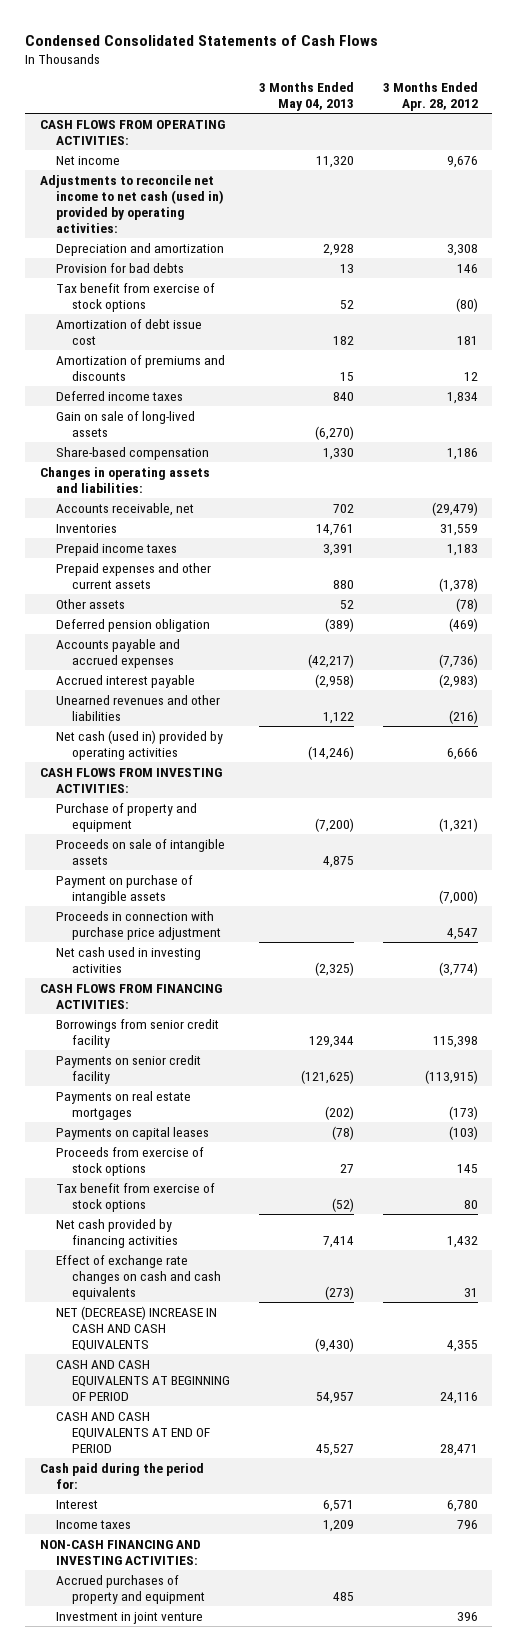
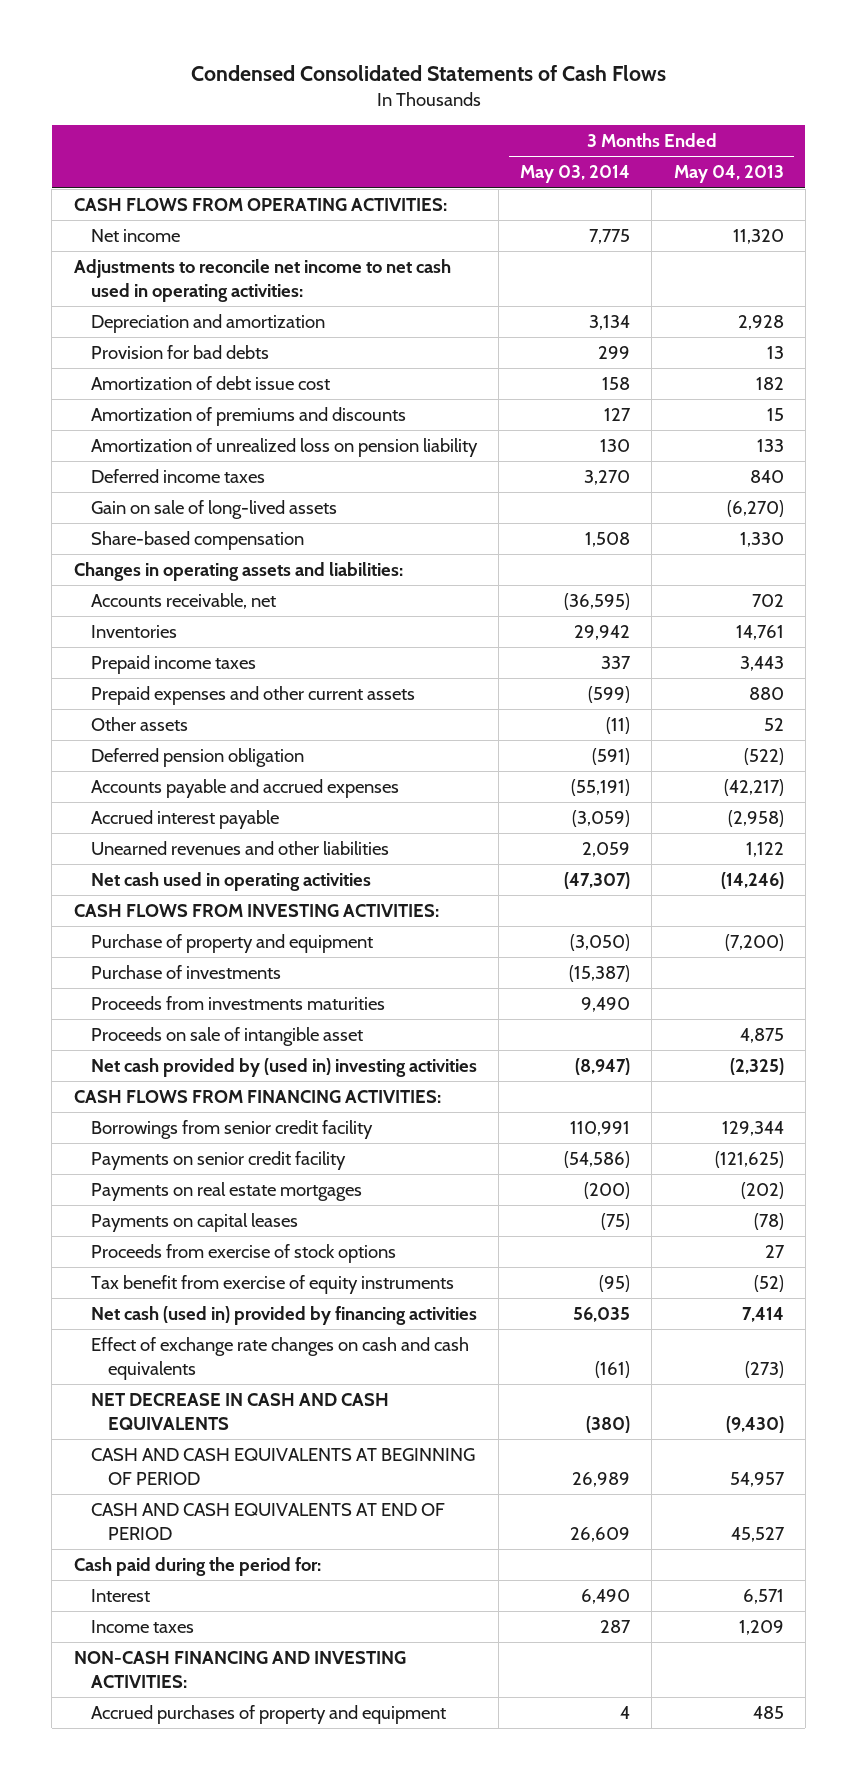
[382,82,478,112] 3 Months Ended Apr. 28, 2012 -> none
none -> [520,165,631,184] May 03, 2014
[39,174,224,233] Adjustments to reconcile net income to net cash (used in) provided by operating activities: -> [73,259,451,303] Adjustments to reconcile net income to net cash used in operating activities:
[55,282,215,312] Tax benefit from exercise of stock options -> none
none -> [90,438,478,458] Amortization of unrealized loss on pension liability
[322,543,354,556] 3,391 -> [739,656,784,672] 3,443
[324,617,354,632] (389) -> [743,748,784,766] (522)
[55,729,223,760] Net cash (used in) provided by operating activities -> [90,872,371,892] Net cash used in operating activities
[55,874,193,904] Payment on purchase of intangible assets -> none
[55,910,221,940] Proceeds in connection with purchase price adjustment -> none
none -> [90,965,281,980] Purchase of investments
none -> [90,996,385,1011] Proceeds from investments maturities
[55,838,225,865] Proceeds on sale of intangible assets -> [90,1027,363,1047] Proceeds on sale of intangible asset
[55,946,201,973] Net cash used in investing activities -> [90,1058,477,1078] Net cash provided by (used in) investing activities
[55,1182,215,1212] Tax benefit from exercise of stock options -> [90,1275,454,1295] Tax benefit from exercise of equity instruments
[55,1218,178,1248] Net cash provided by financing activities -> [90,1306,477,1326] Net cash (used in) provided by financing activities
[55,1305,217,1351] NET (DECREASE) INCREASE IN CASH AND CASH EQUIVALENTS -> [90,1393,389,1431] NET DECREASE IN CASH AND CASH EQUIVALENTS
[55,1611,203,1624] Investment in joint venture -> none

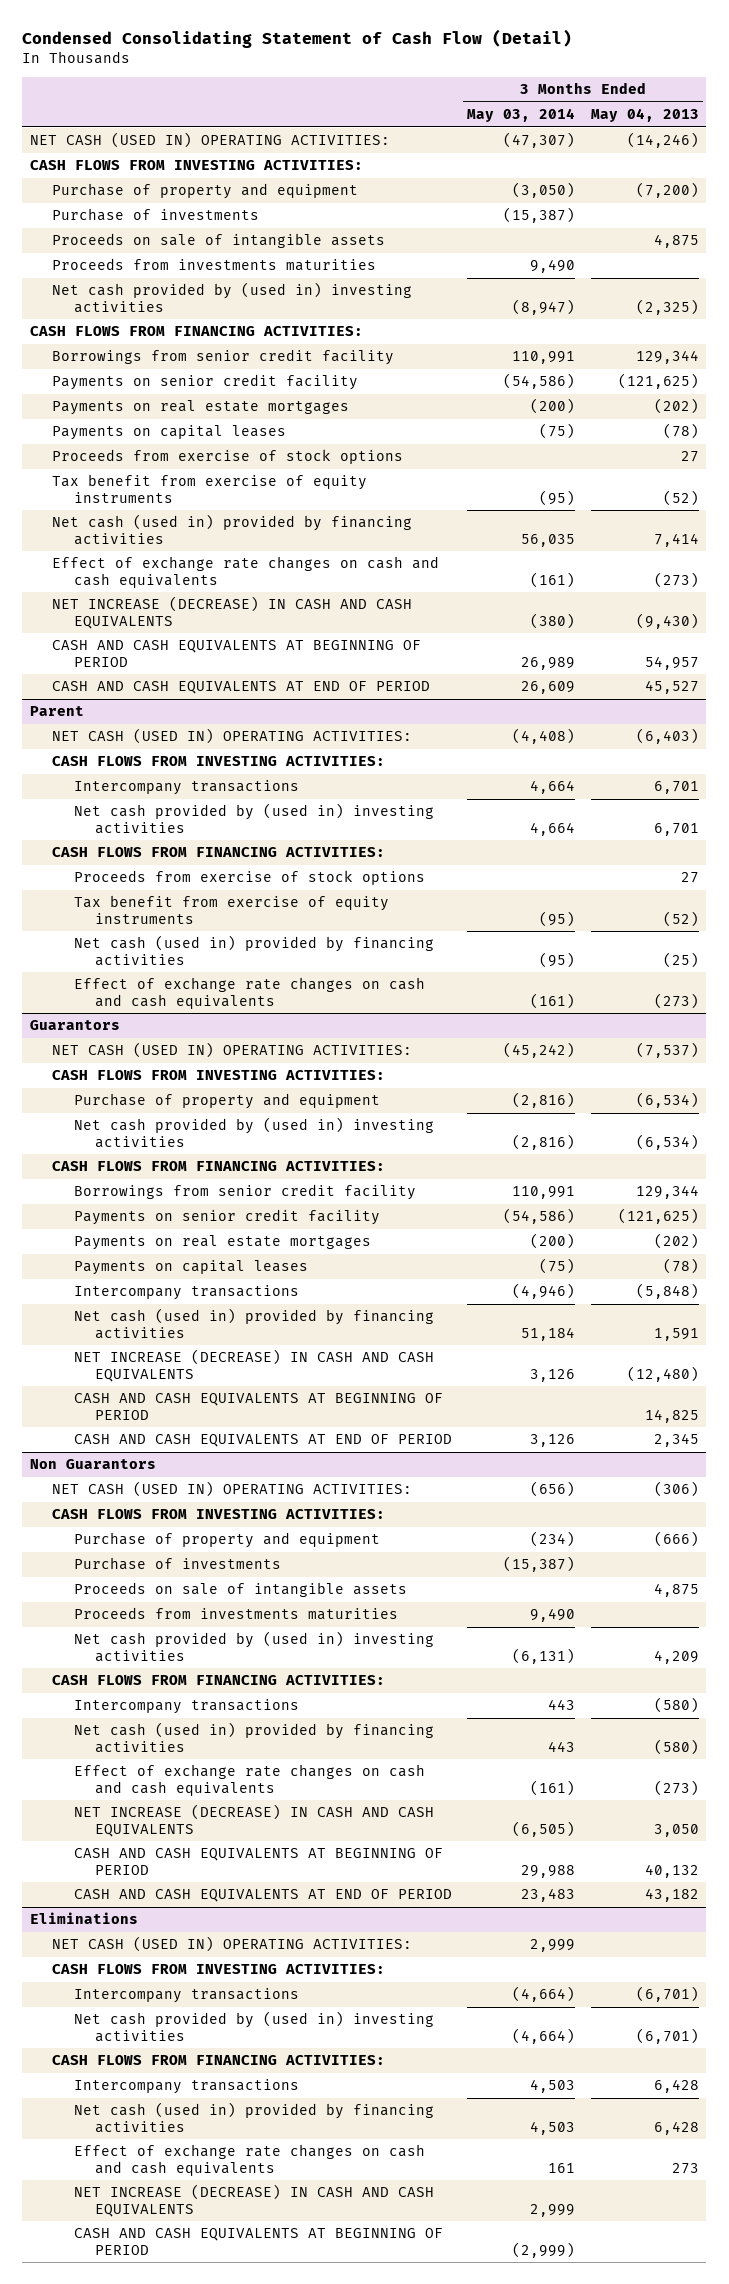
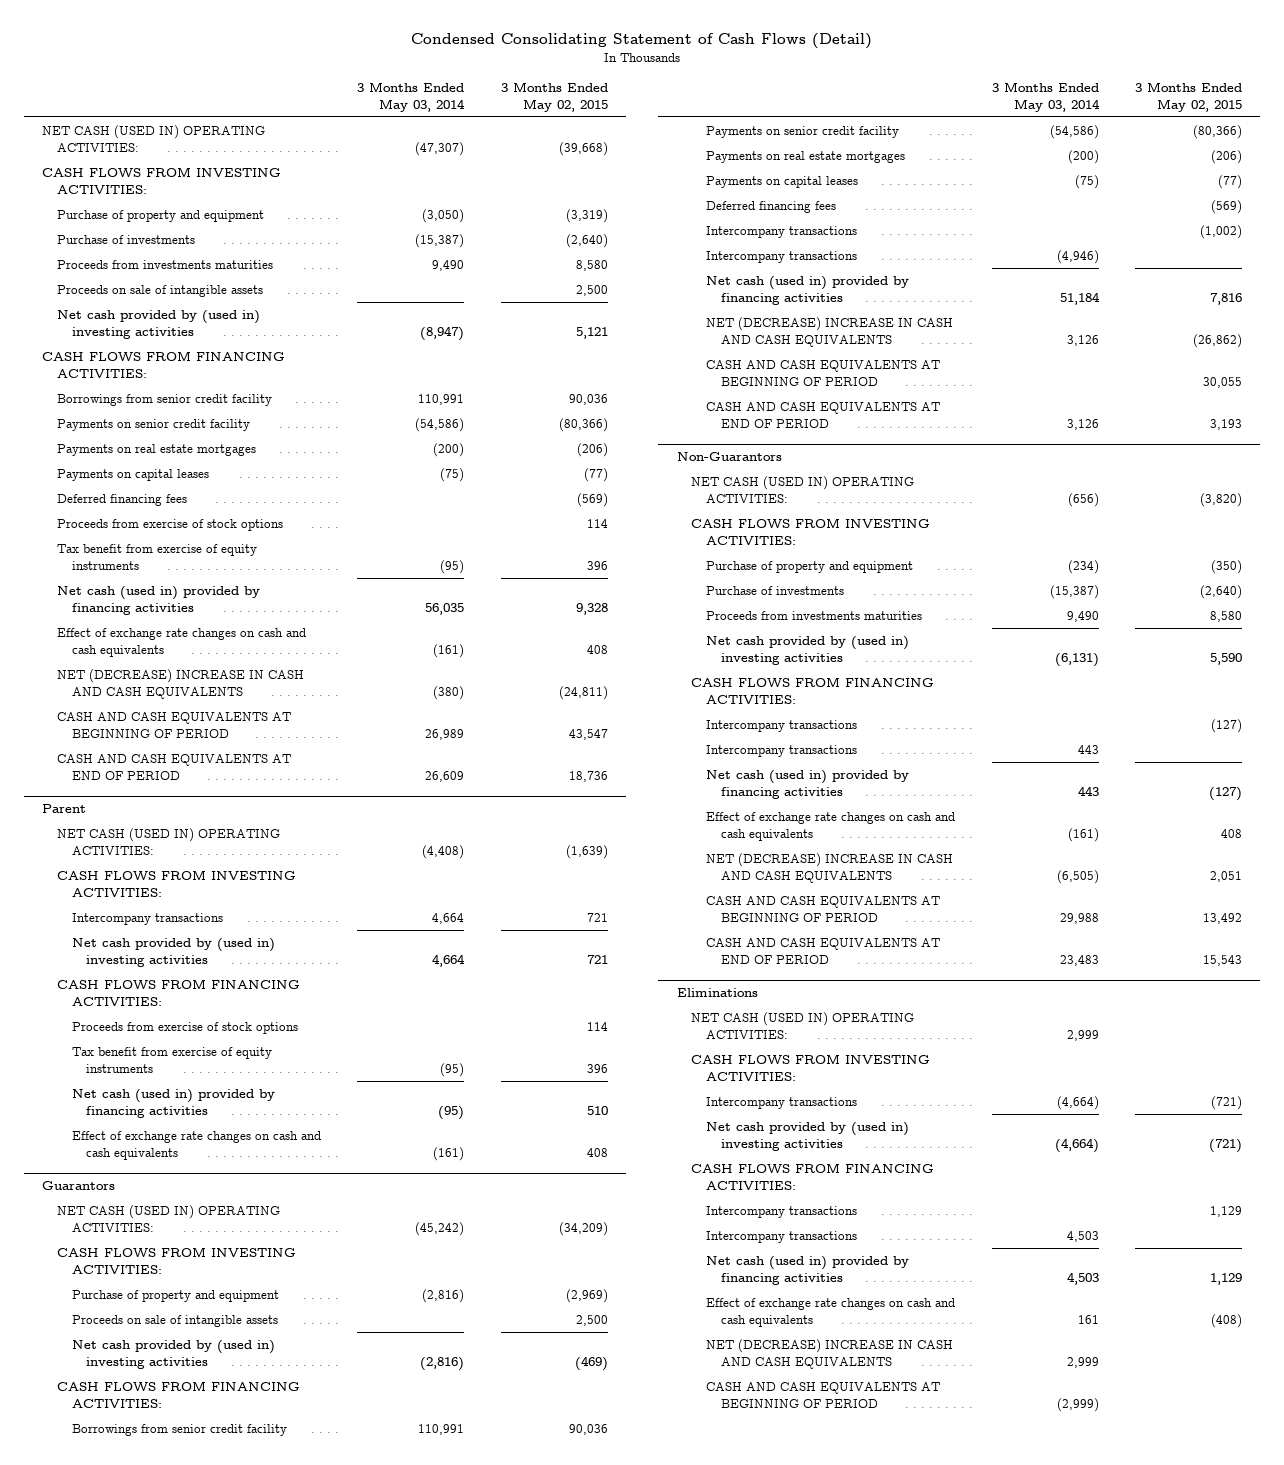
[22,29,573,49] Condensed Consolidating Statement of Cash Flow (Detail) -> [411,33,873,50] Condensed Consolidating Statement of Cash Flows (Detail)
[590,108,699,123] May 04, 2013 -> none
none -> [500,81,608,112] 3 Months Ended May 02, 2015
[51,233,385,249] Proceeds on sale of intangible assets -> [56,284,263,297] Proceeds on sale of intangible assets
none -> [56,493,187,506] Deferred financing fees
[51,596,412,629] NET INCREASE (DECREASE) IN CASH AND CASH EQUIVALENTS -> [56,668,304,699] NET (DECREASE) INCREASE IN CASH AND CASH EQUIVALENTS
none -> [71,1314,278,1327] Proceeds on sale of intangible assets
none -> [706,200,837,213] Deferred financing fees
none -> [706,225,858,238] Intercompany transactions
[73,1349,434,1382] NET INCREASE (DECREASE) IN CASH AND CASH EQUIVALENTS -> [706,316,954,347] NET (DECREASE) INCREASE IN CASH AND CASH EQUIVALENTS
[30,1459,157,1470] Non Guarantors -> [676,452,782,462] Non-Guarantors
[73,1582,407,1598] Proceeds on sale of intangible assets -> none
none -> [706,719,858,732] Intercompany transactions
[73,1804,434,1837] NET INCREASE (DECREASE) IN CASH AND CASH EQUIVALENTS -> [706,852,954,883] NET (DECREASE) INCREASE IN CASH AND CASH EQUIVALENTS
none -> [706,1205,858,1218] Intercompany transactions
[73,2184,434,2217] NET INCREASE (DECREASE) IN CASH AND CASH EQUIVALENTS -> [706,1338,954,1369] NET (DECREASE) INCREASE IN CASH AND CASH EQUIVALENTS

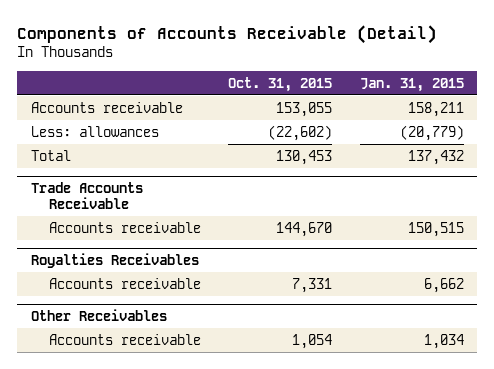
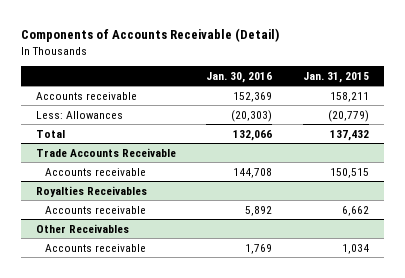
[228,76,333,92] Oct. 31, 2015 -> none
none -> [206,71,273,83] Jan. 30, 2016
[30,125,159,137] Less: allowances -> [36,110,124,119] Less: Allowances

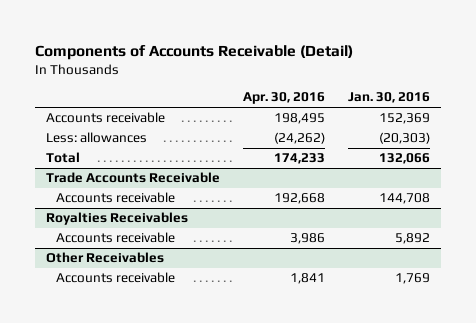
[302,71,369,83] Jan. 31, 2015 -> none
none -> [243,92,326,105] Apr. 30, 2016
[36,110,124,119] Less: Allowances -> [46,132,148,144] Less: allowances

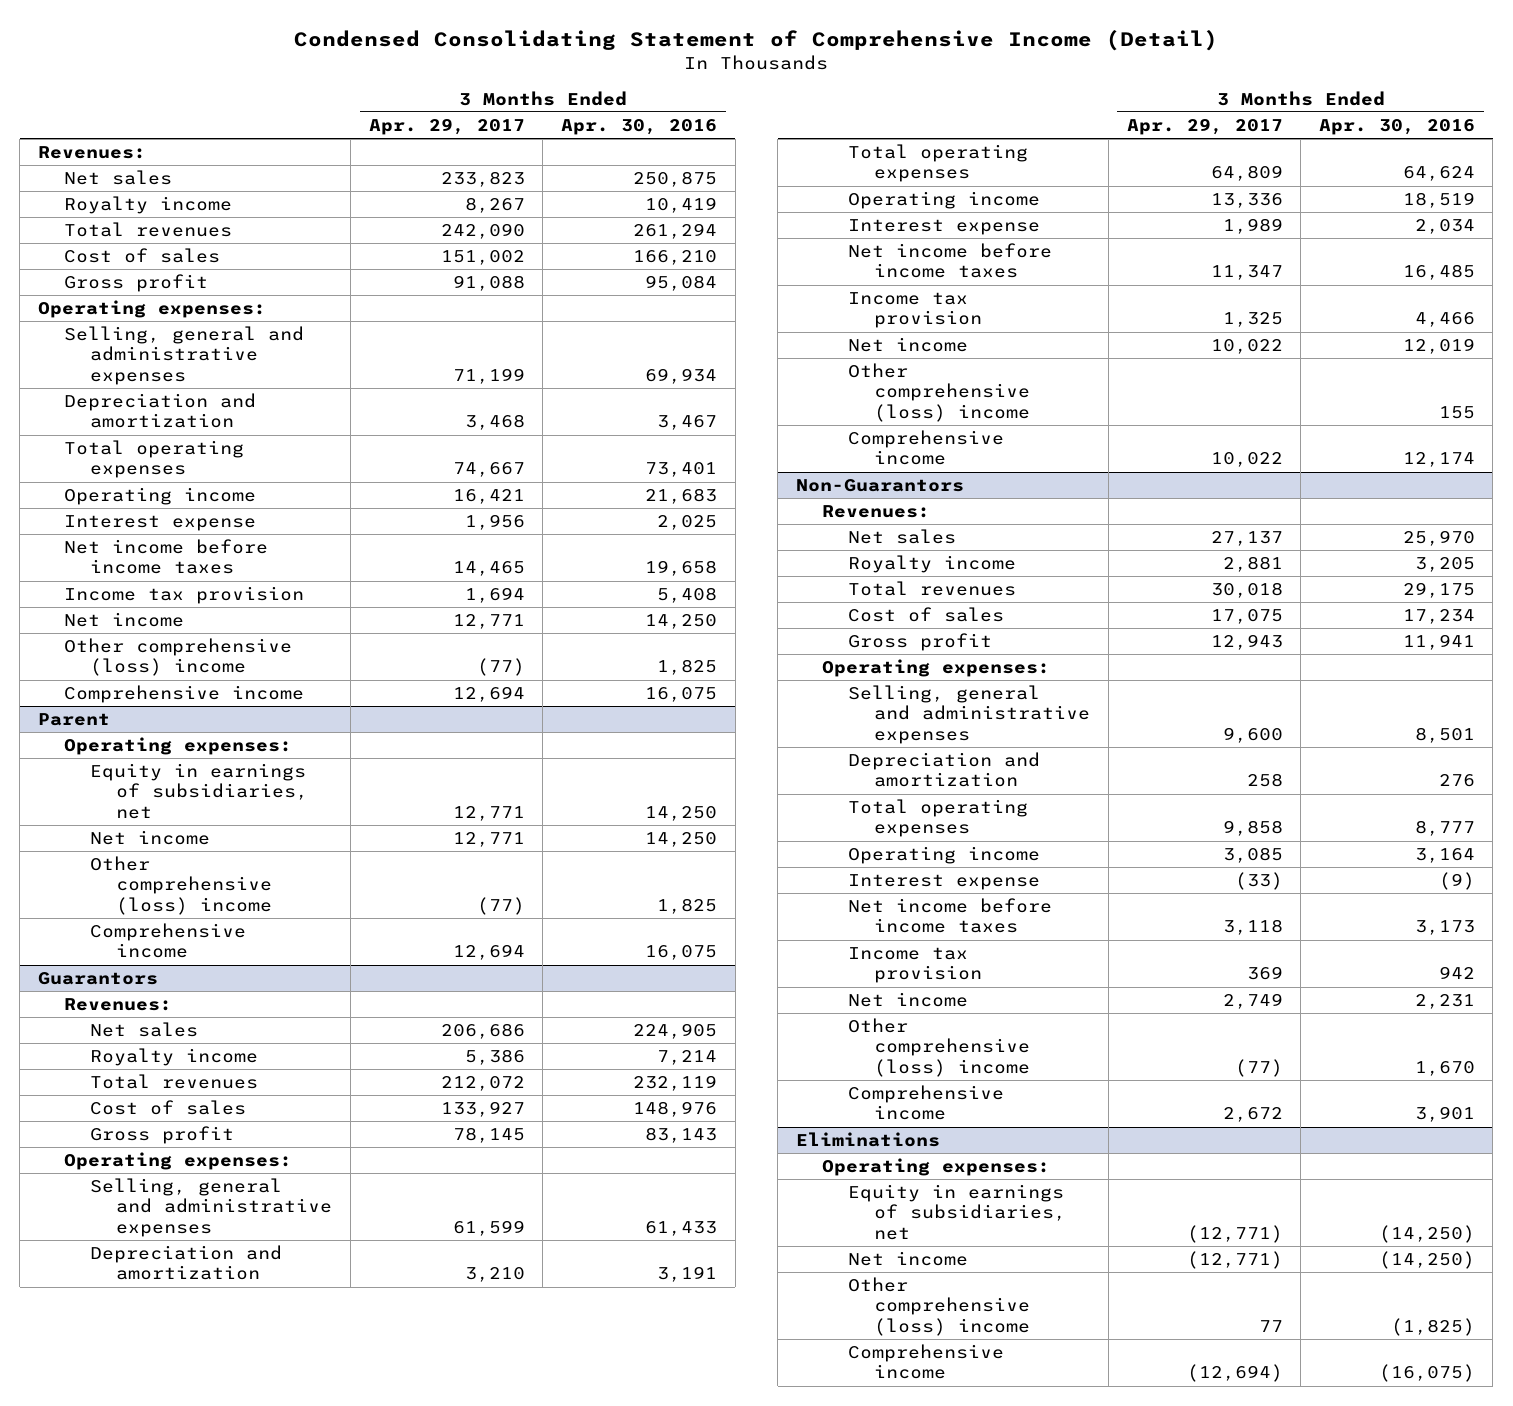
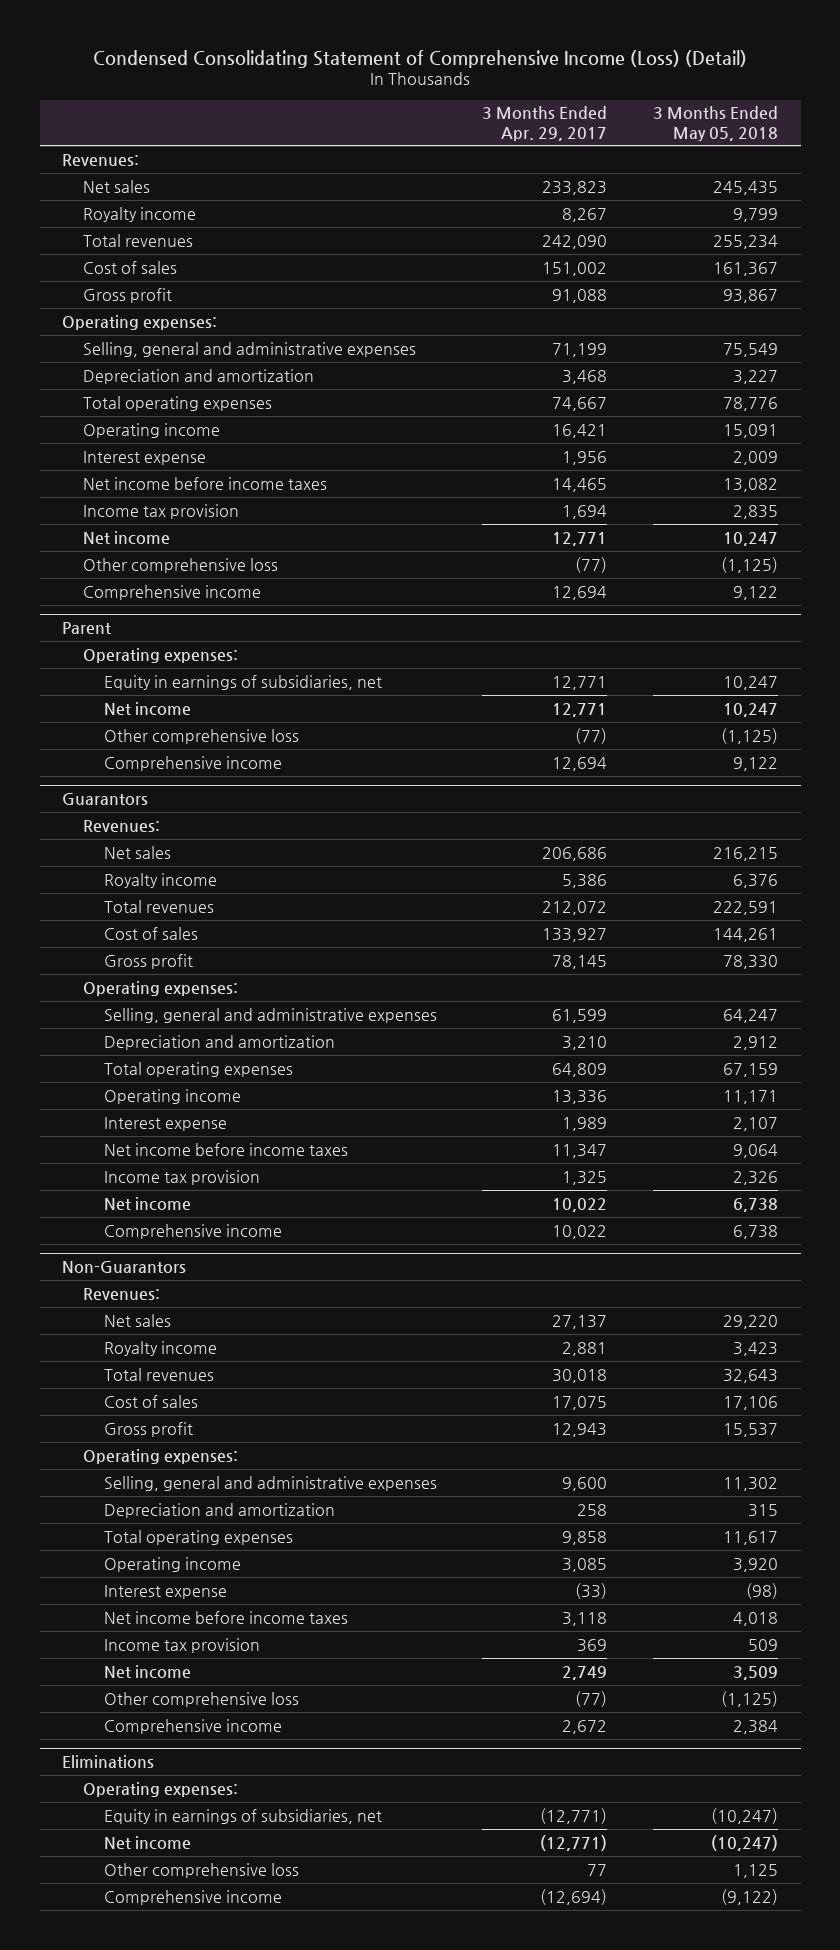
[294,30,1219,52] Condensed Consolidating Statement of Comprehensive Income (Detail) -> [93,49,748,68] Condensed Consolidating Statement of Comprehensive Income (Loss) (Detail)
[561,118,718,135] Apr. 30, 2016 -> none
none -> [652,106,778,141] 3 Months Ended May 05, 2018
[64,638,293,677] Other comprehensive (loss) income -> [83,557,279,573] Other comprehensive loss
[90,856,273,915] Other comprehensive (loss) income -> [104,728,300,744] Other comprehensive loss
[848,363,1031,422] Other comprehensive (loss) income -> none
[848,1018,1031,1077] Other comprehensive (loss) income -> [104,1691,300,1707] Other comprehensive loss
[848,1277,1031,1336] Other comprehensive (loss) income -> [104,1862,300,1878] Other comprehensive loss

